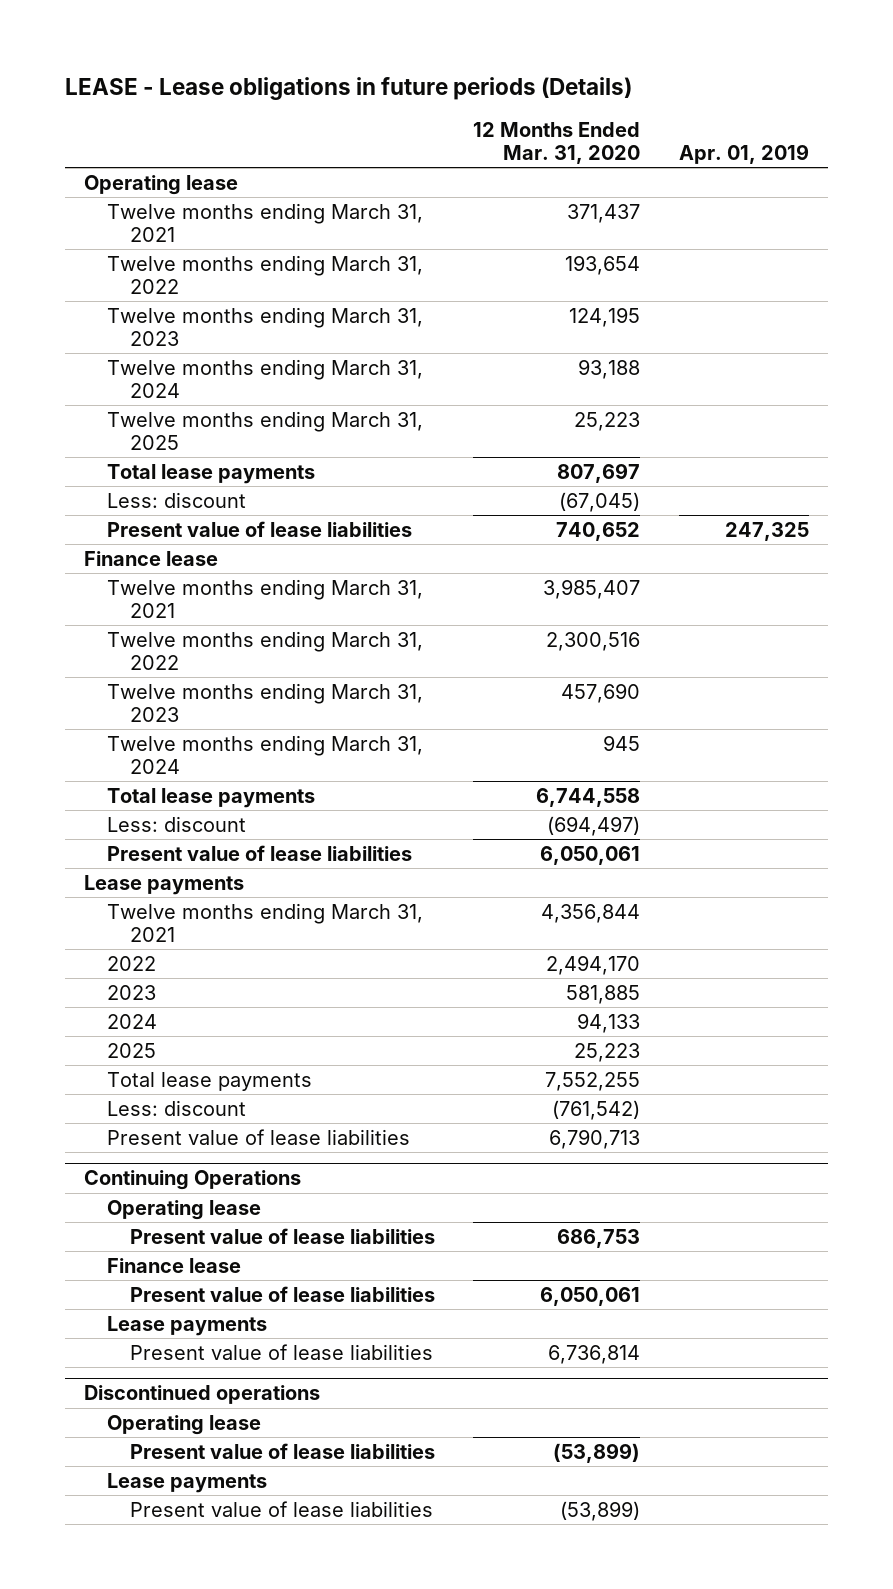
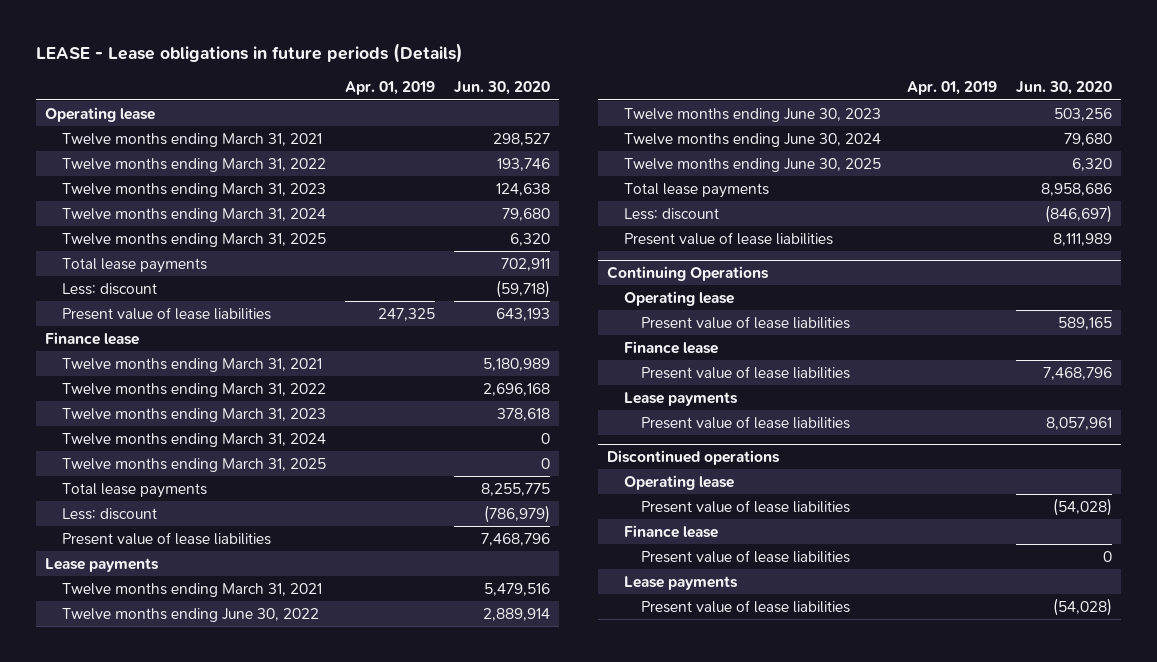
[473,121,641,165] 12 Months Ended Mar. 31, 2020 -> none
none -> [453,81,550,96] Jun. 30, 2020
none -> [61,457,326,472] Twelve months ending March 31, 2025
[106,955,156,971] 2022 -> [61,607,319,622] Twelve months ending June 30, 2022
[106,984,156,1000] 2023 -> [624,107,882,122] Twelve months ending June 30, 2023
[106,1013,157,1029] 2024 -> [624,132,882,147] Twelve months ending June 30, 2024
[106,1042,156,1058] 2025 -> [624,157,882,172] Twelve months ending June 30, 2025
none -> [624,524,719,538] Finance lease
none -> [641,549,851,563] Present value of lease liabilities

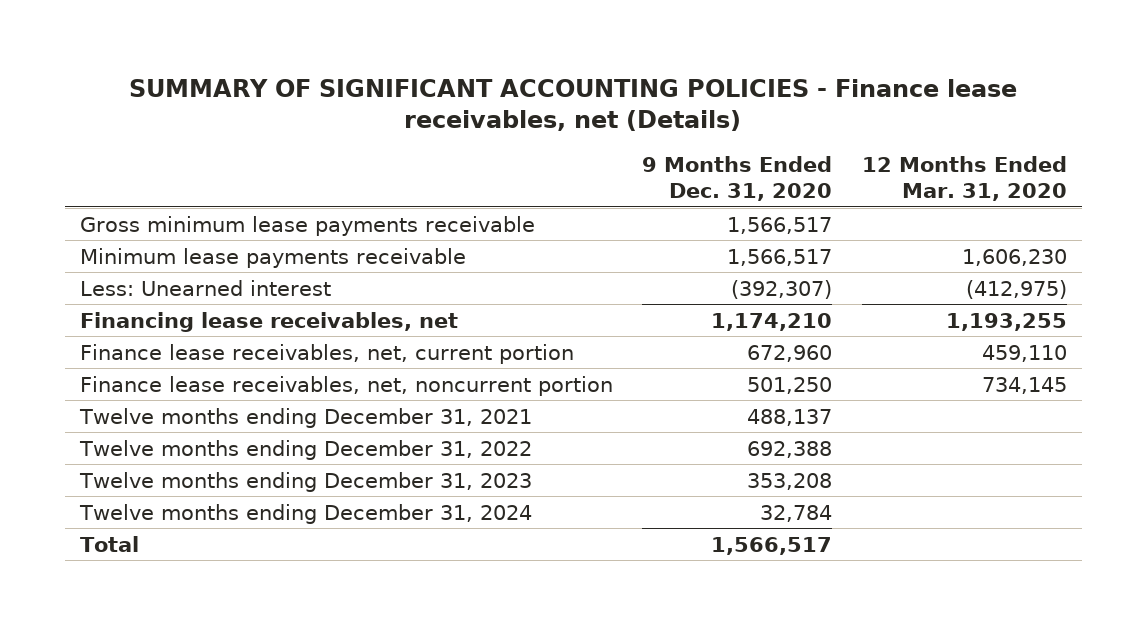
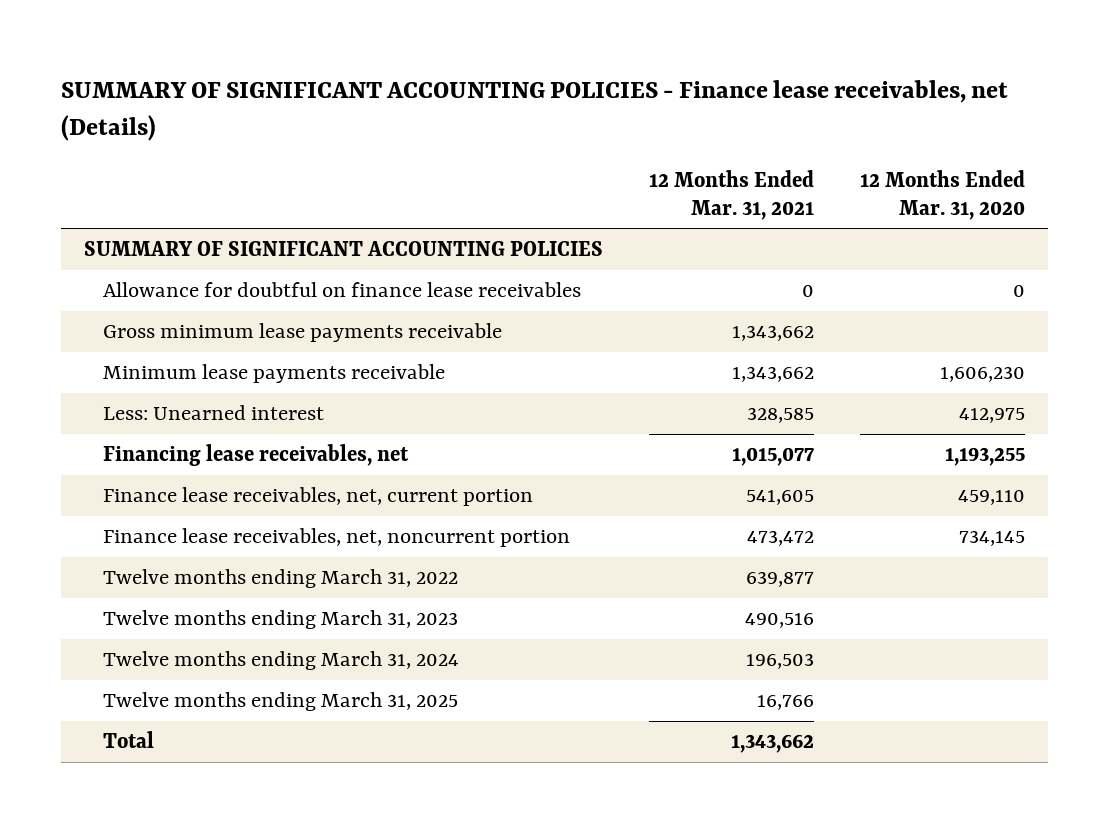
[642,156,833,201] 9 Months Ended Dec. 31, 2020 -> none
none -> [648,169,814,220] 12 Months Ended Mar. 31, 2021
none -> [83,241,603,257] SUMMARY OF SIGNIFICANT ACCOUNTING POLICIES
none -> [103,282,582,298] Allowance for doubtful on finance lease receivables
[965,279,1067,299] (412,975) -> [959,408,1026,424] 412,975
[79,407,533,428] Twelve months ending December 31, 2021 -> [103,569,459,589] Twelve months ending March 31, 2022
[79,439,533,460] Twelve months ending December 31, 2022 -> [103,610,459,630] Twelve months ending March 31, 2023
[79,471,533,492] Twelve months ending December 31, 2023 -> [103,651,460,671] Twelve months ending March 31, 2024
[79,503,533,524] Twelve months ending December 31, 2024 -> [103,692,459,712] Twelve months ending March 31, 2025

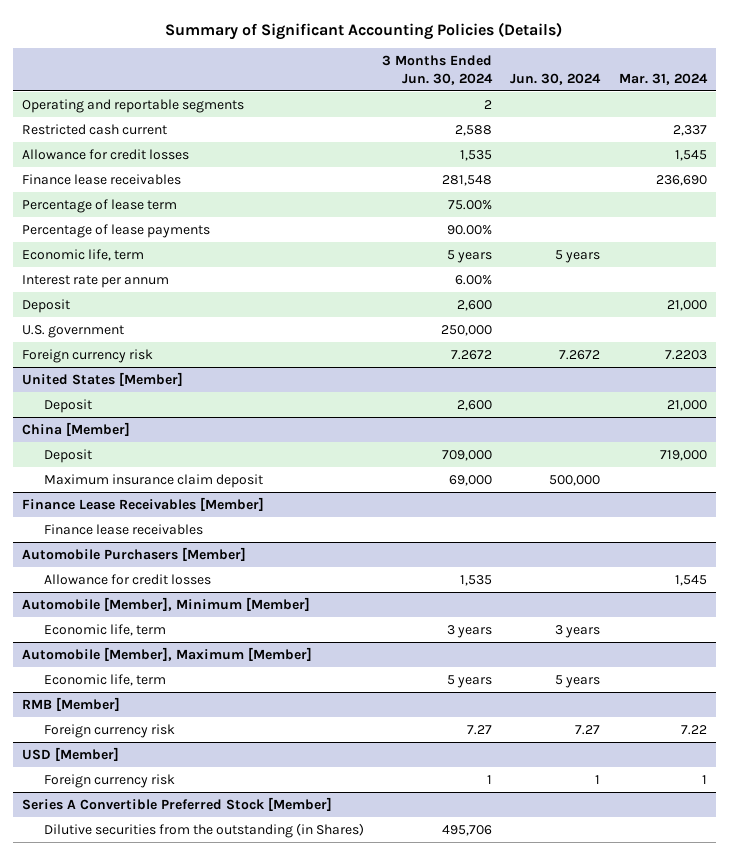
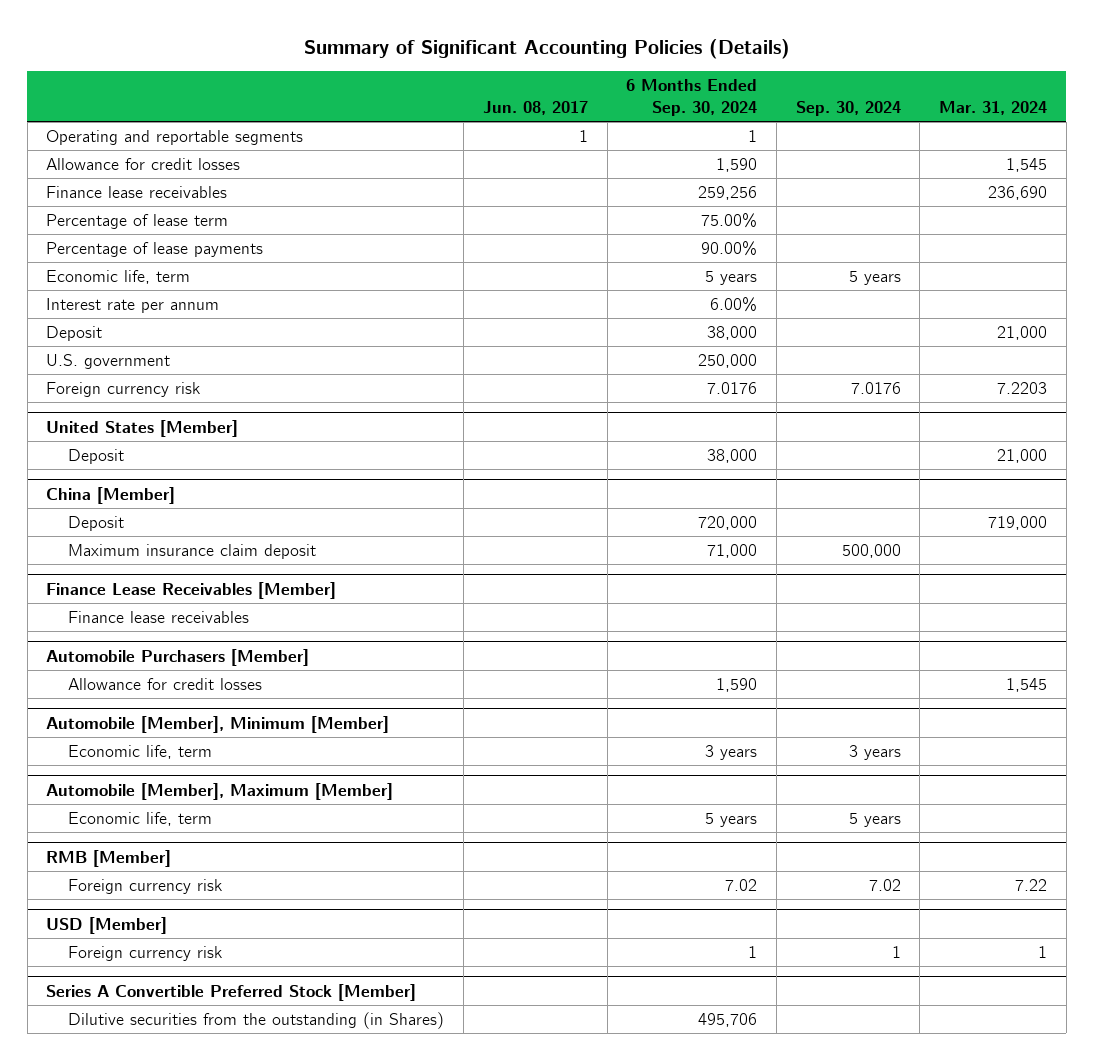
[382,55,494,85] 3 Months Ended Jun. 30, 2024 -> none
[510,72,602,85] Jun. 30, 2024 -> none
none -> [482,100,588,115] Jun. 08, 2017
none -> [626,79,758,116] 6 Months Ended Sep. 30, 2024
none -> [795,100,901,116] Sep. 30, 2024
[22,123,168,135] Restricted cash current -> none

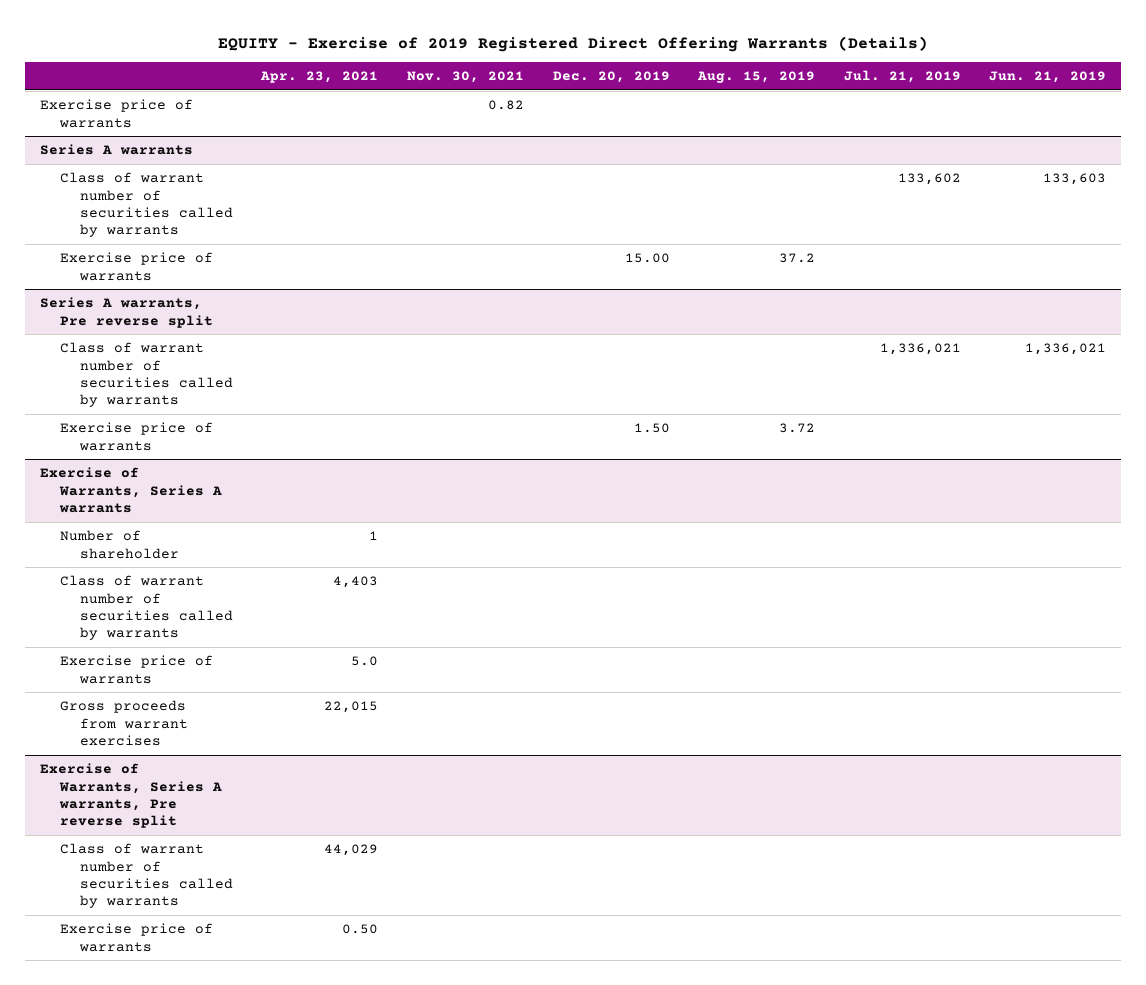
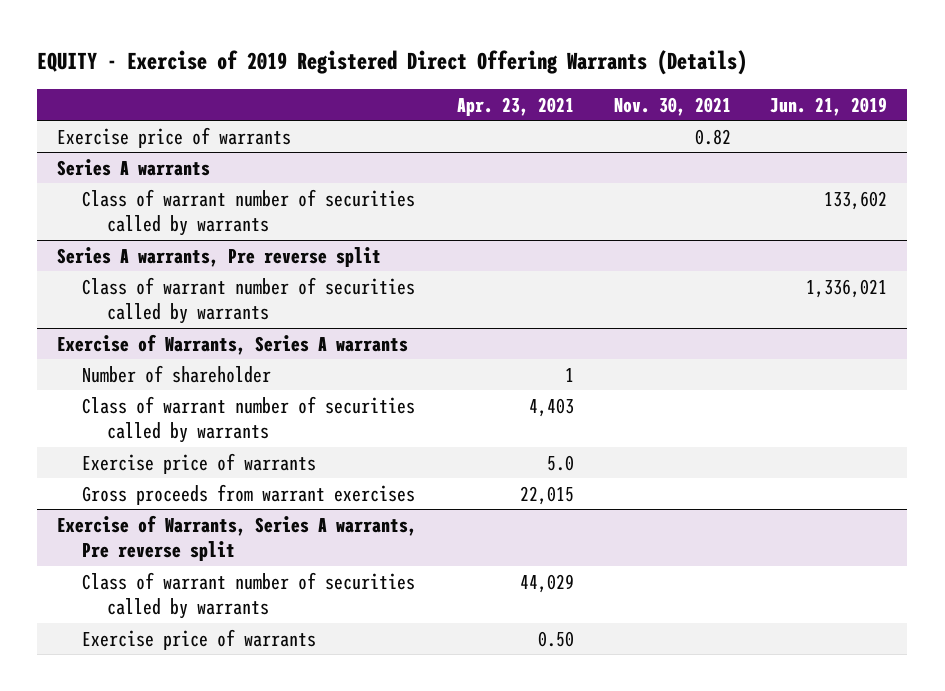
[552,70,670,83] Dec. 20, 2019 -> none
[697,70,816,83] Aug. 15, 2019 -> none
[843,69,961,83] Jul. 21, 2019 -> none
[59,252,213,281] Exercise price of warrants -> none
[1043,173,1107,186] 133,603 -> [824,190,888,210] 133,602
[59,422,213,451] Exercise price of warrants -> none

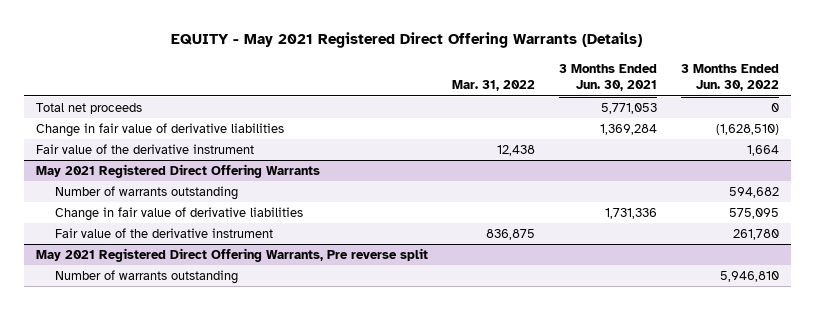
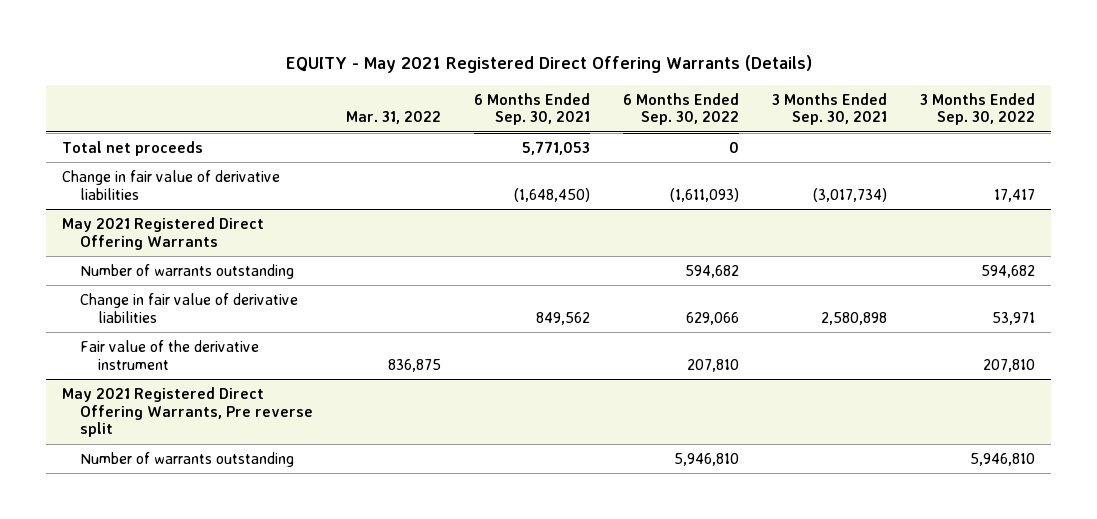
[558,63,657,92] 3 Months Ended Jun. 30, 2021 -> none
[680,63,779,92] 3 Months Ended Jun. 30, 2022 -> none
none -> [473,92,590,126] 6 Months Ended Sep. 30, 2021
none -> [622,92,739,126] 6 Months Ended Sep. 30, 2022
none -> [771,92,887,126] 3 Months Ended Sep. 30, 2021
none -> [919,92,1035,126] 3 Months Ended Sep. 30, 2022
[35,144,254,155] Fair value of the derivative instrument -> none

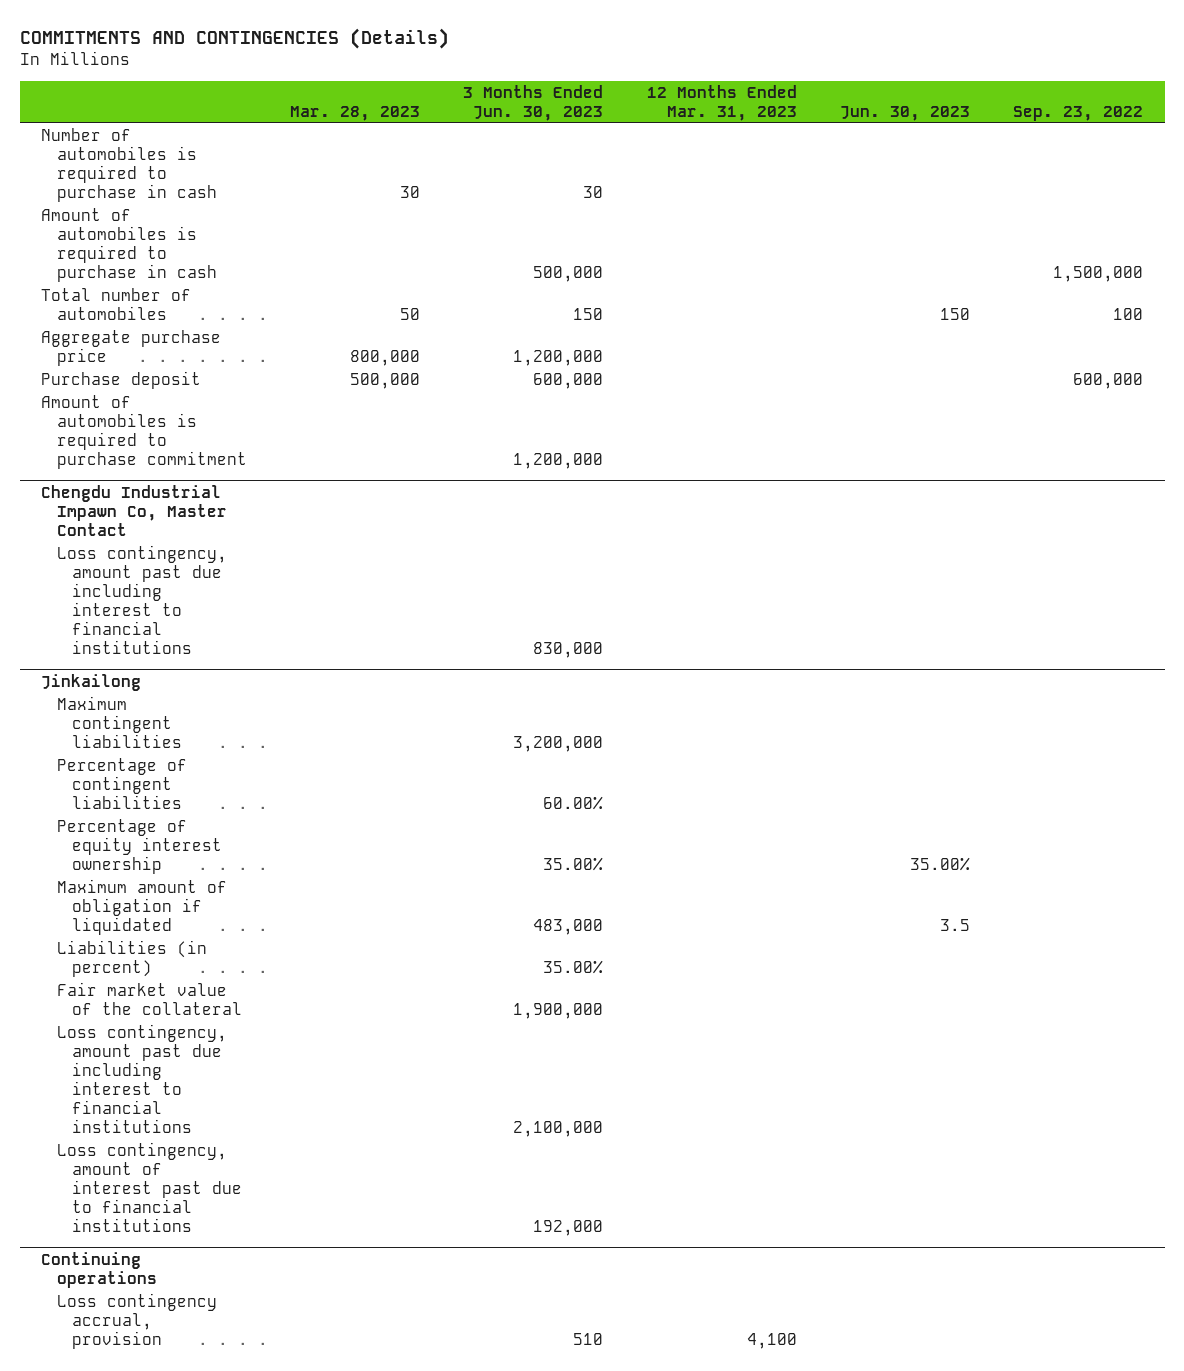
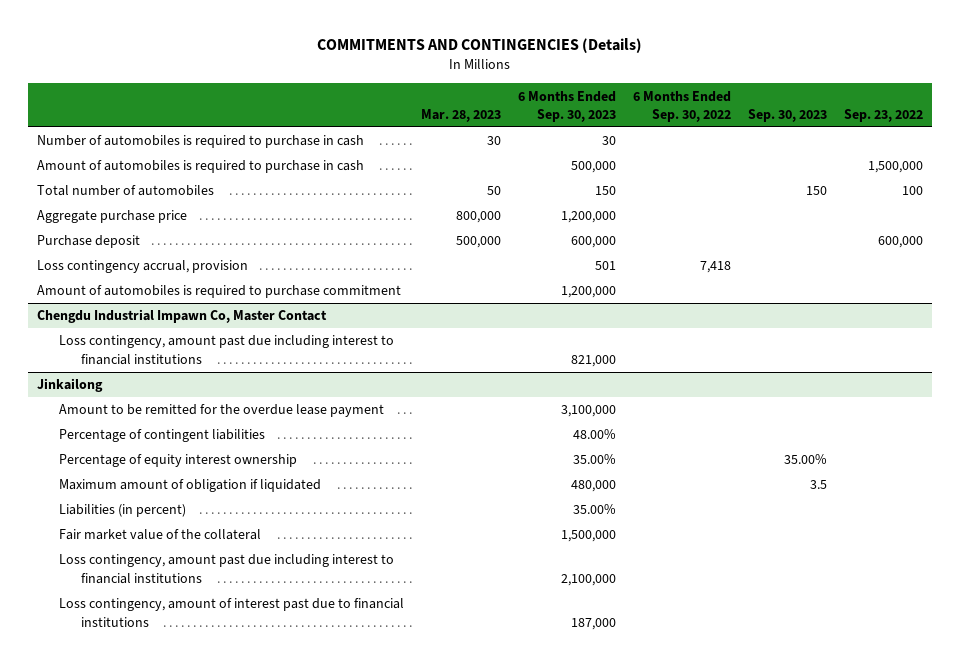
[463,84,604,121] 3 Months Ended Jun. 30, 2023 -> none
[646,84,797,121] 12 Months Ended Mar. 31, 2023 -> none
[839,105,970,121] Jun. 30, 2023 -> none
none -> [517,90,616,122] 6 Months Ended Sep. 30, 2023
none -> [632,90,731,122] 6 Months Ended Sep. 30, 2022
none -> [747,108,827,122] Sep. 30, 2023
none -> [36,260,248,274] Loss contingency accrual, provision
[56,695,182,749] Maximum contingent liabilities -> [58,404,384,418] Amount to be remitted for the overdue lease payment
[41,1251,157,1288] Continuing operations -> none
[56,1292,217,1350] Loss contingency accrual, provision -> none

